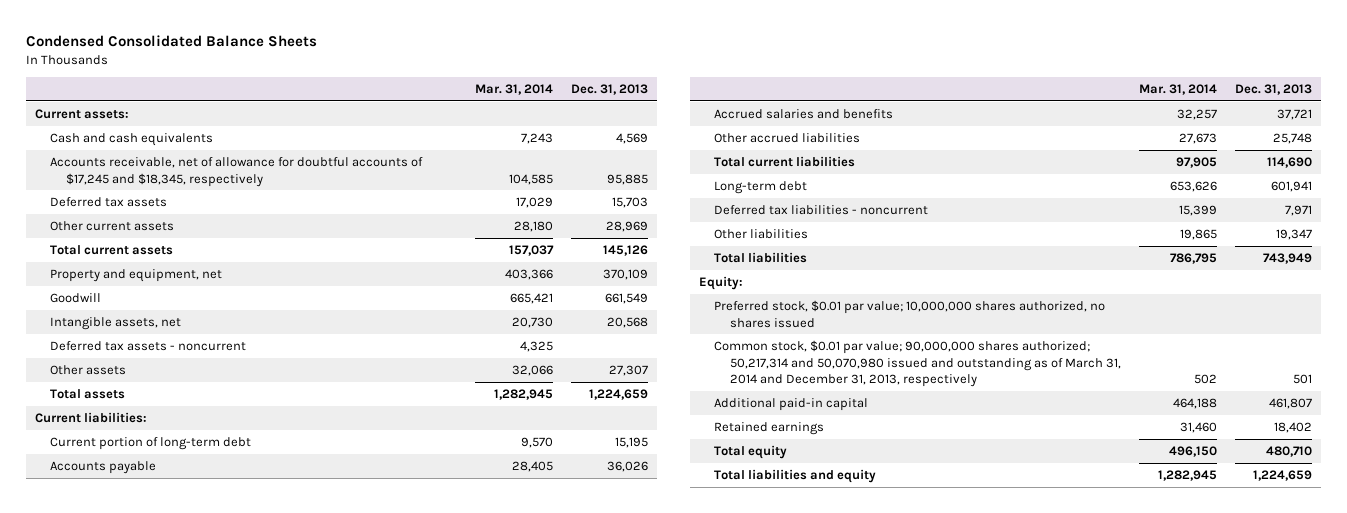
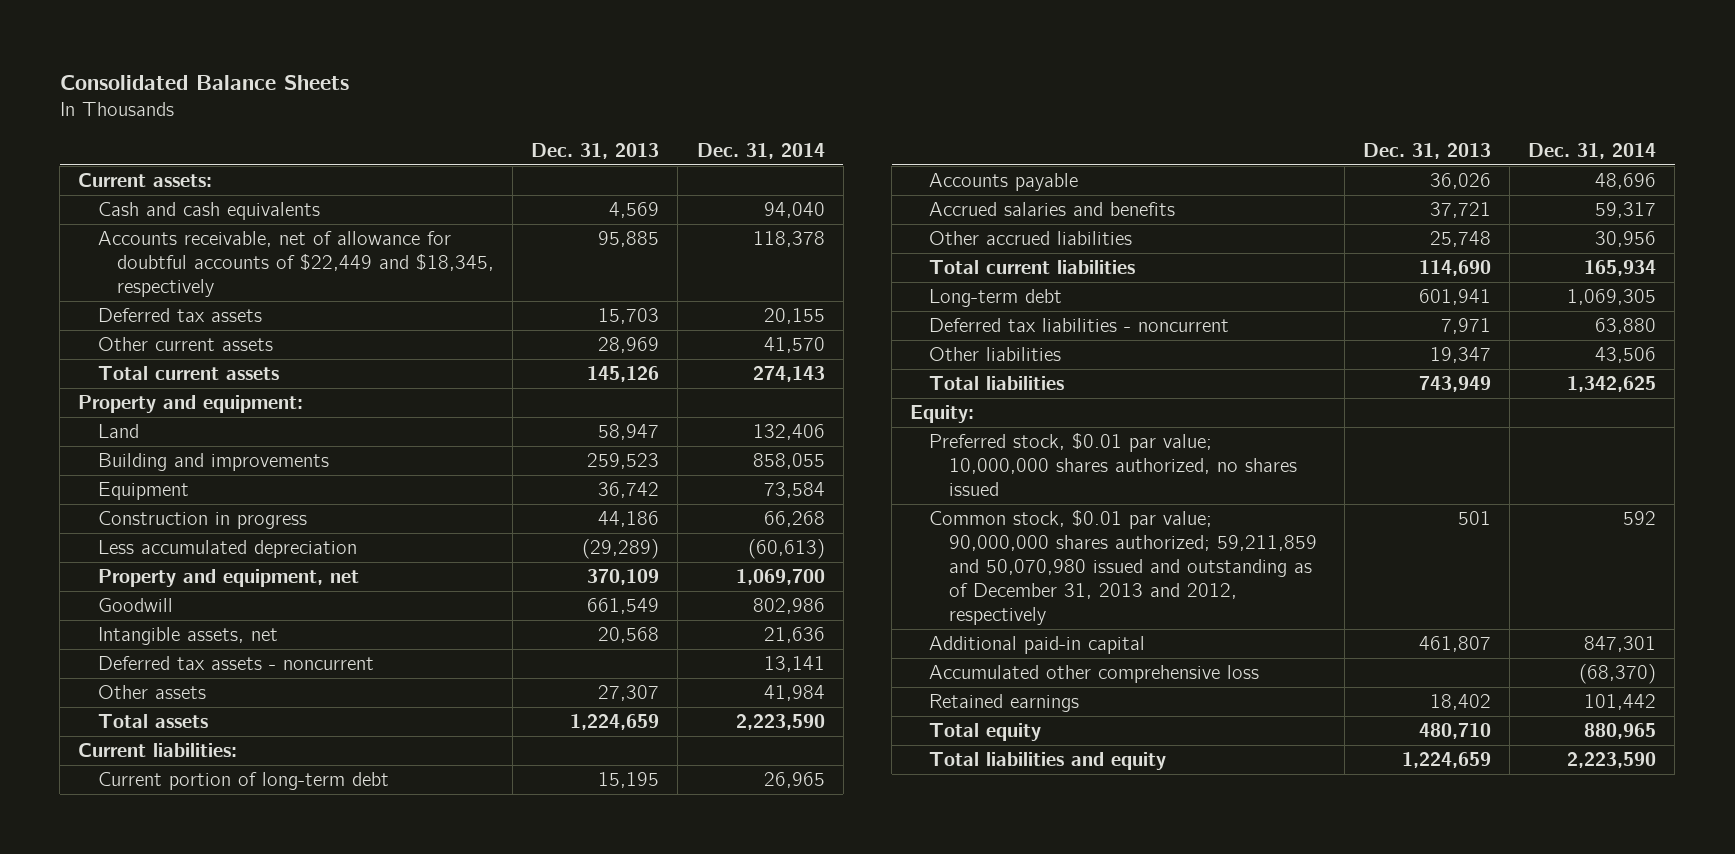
[26,35,318,48] Condensed Consolidated Balance Sheets -> [59,74,349,90] Consolidated Balance Sheets
[474,84,553,96] Mar. 31, 2014 -> none
none -> [696,142,825,159] Dec. 31, 2014
[50,157,424,187] Accounts receivable, net of allowance for doubtful accounts of $17,245 and $18,345, respectively -> [97,231,495,298] Accounts receivable, net of allowance for doubtful accounts of $22,449 and $18,345, respectively
none -> [78,395,304,414] Property and equipment:
none -> [97,424,139,439] Land
none -> [97,453,329,472] Building and improvements
none -> [97,482,189,501] Equipment
none -> [97,511,307,530] Construction in progress
none -> [97,540,357,559] Less accumulated depreciation
[714,340,1121,388] Common stock, $0.01 par value; 90,000,000 shares authorized; 50,217,314 and 50,070,980 issued and outstanding as of March 31, 2014 and December 31, 2013, respectively -> [929,510,1317,626] Common stock, $0.01 par value; 90,000,000 shares authorized; 59,211,859 and 50,070,980 issued and outstanding as of December 31, 2013 and 2012, respectively
none -> [929,665,1260,684] Accumulated other comprehensive loss

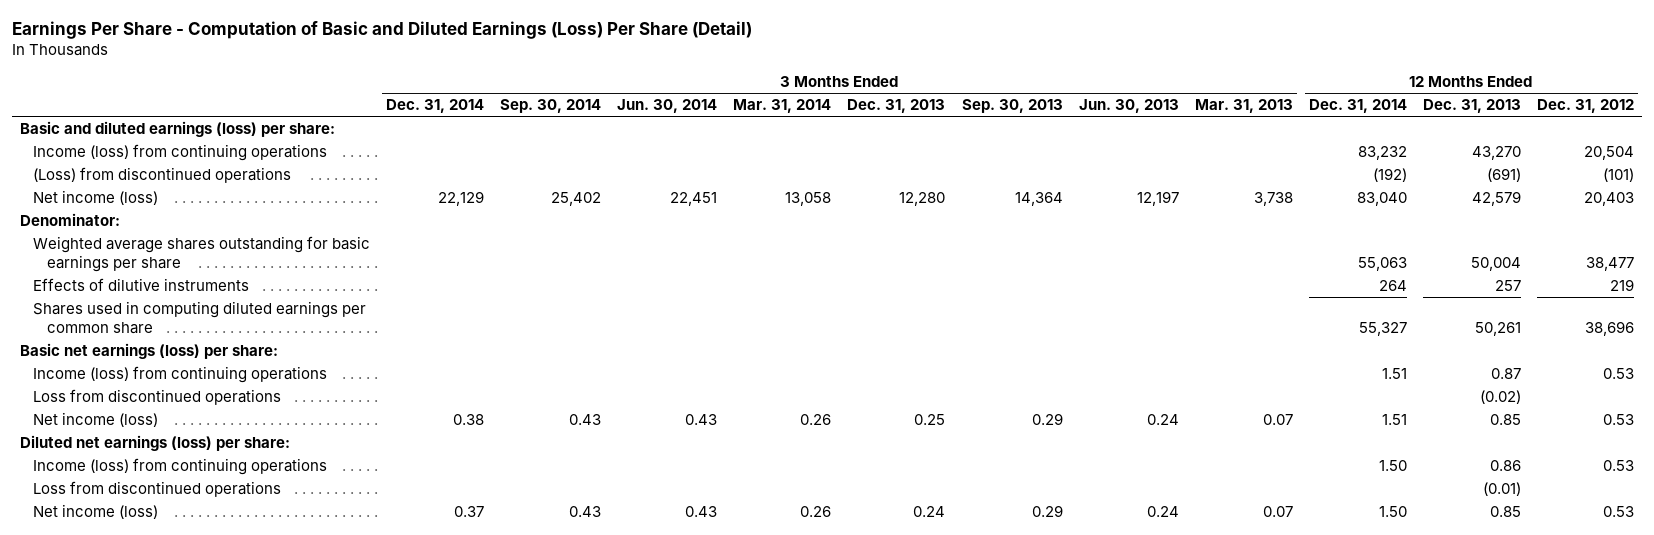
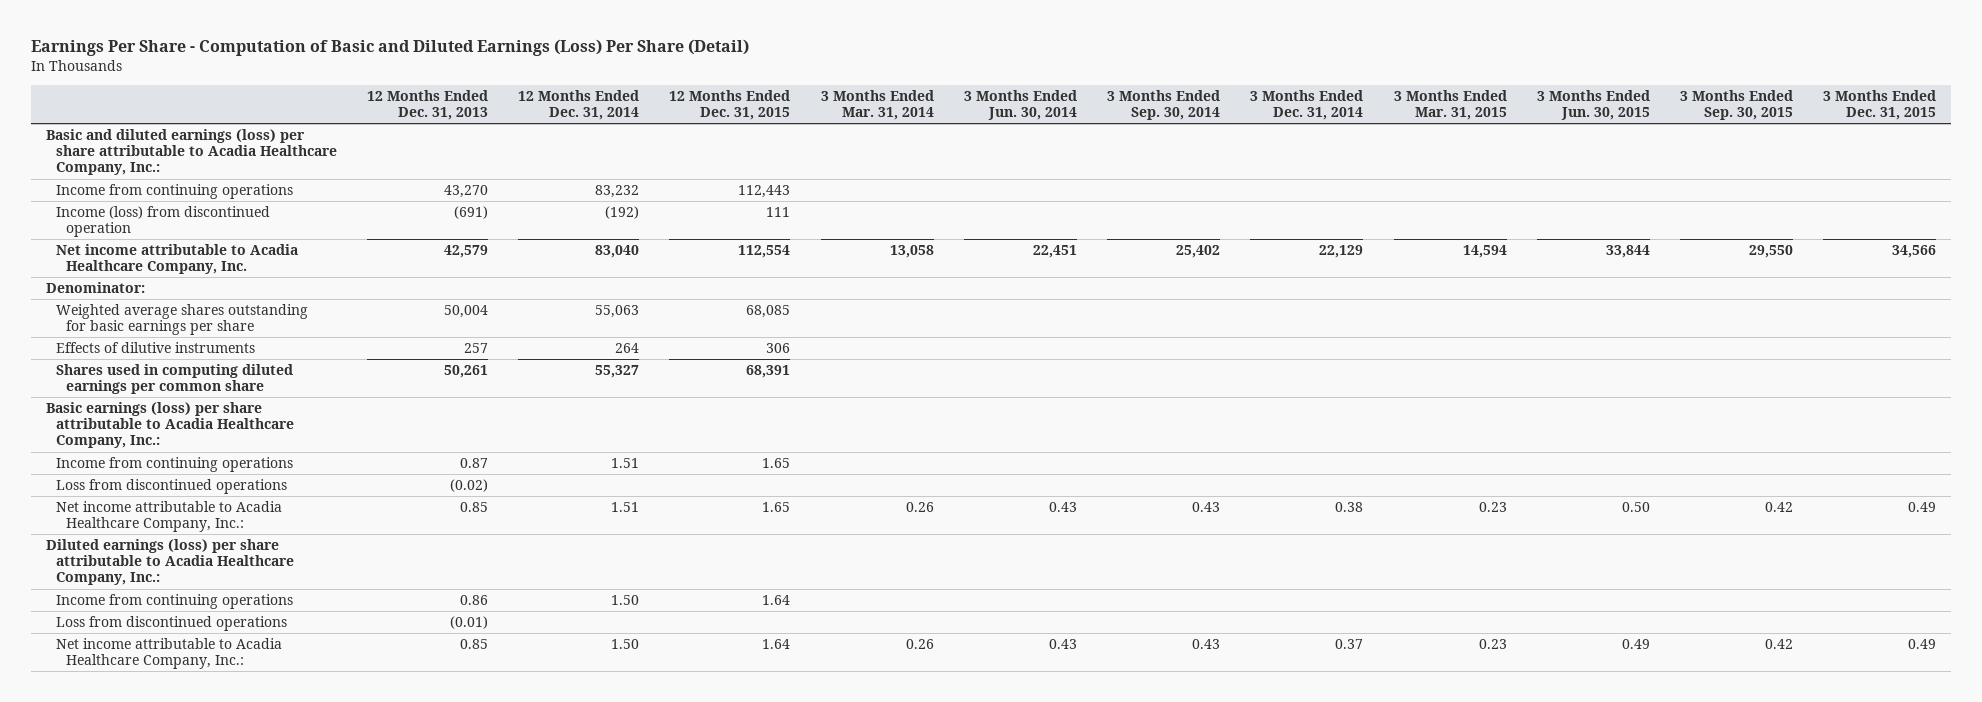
[847,99,946,114] Dec. 31, 2013 -> none
[961,99,1063,114] Sep. 30, 2013 -> none
[1078,99,1179,114] Jun. 30, 2013 -> none
[1194,99,1293,114] Mar. 31, 2013 -> none
[1536,99,1634,114] Dec. 31, 2012 -> none
none -> [669,90,791,121] 12 Months Ended Dec. 31, 2015
none -> [1393,90,1507,121] 3 Months Ended Mar. 31, 2015
none -> [1536,90,1650,121] 3 Months Ended Jun. 30, 2015
none -> [1680,90,1794,121] 3 Months Ended Sep. 30, 2015
none -> [1823,90,1937,121] 3 Months Ended Dec. 31, 2015
[20,120,336,137] Basic and diluted earnings (loss) per share: -> [46,129,337,176] Basic and diluted earnings (loss) per share attributable to Acadia Healthcare Company, Inc.:
[33,143,328,161] Income (loss) from continuing operations -> [55,184,293,200] Income from continuing operations
[33,166,292,183] (Loss) from discontinued operations -> [55,206,270,238] Income (loss) from discontinued operation
[33,189,159,205] Net income (loss) -> [55,244,298,275] Net income attributable to Acadia Healthcare Company, Inc.
[20,342,279,359] Basic net earnings (loss) per share: -> [46,402,294,449] Basic earnings (loss) per share attributable to Acadia Healthcare Company, Inc.:
[33,365,328,383] Income (loss) from continuing operations -> [55,457,293,473] Income from continuing operations
[33,411,159,427] Net income (loss) -> [55,501,282,533] Net income attributable to Acadia Healthcare Company, Inc.:
[20,434,291,451] Diluted net earnings (loss) per share: -> [46,539,294,586] Diluted earnings (loss) per share attributable to Acadia Healthcare Company, Inc.:
[33,457,328,475] Income (loss) from continuing operations -> [55,594,293,610] Income from continuing operations
[33,503,159,519] Net income (loss) -> [55,638,282,670] Net income attributable to Acadia Healthcare Company, Inc.:

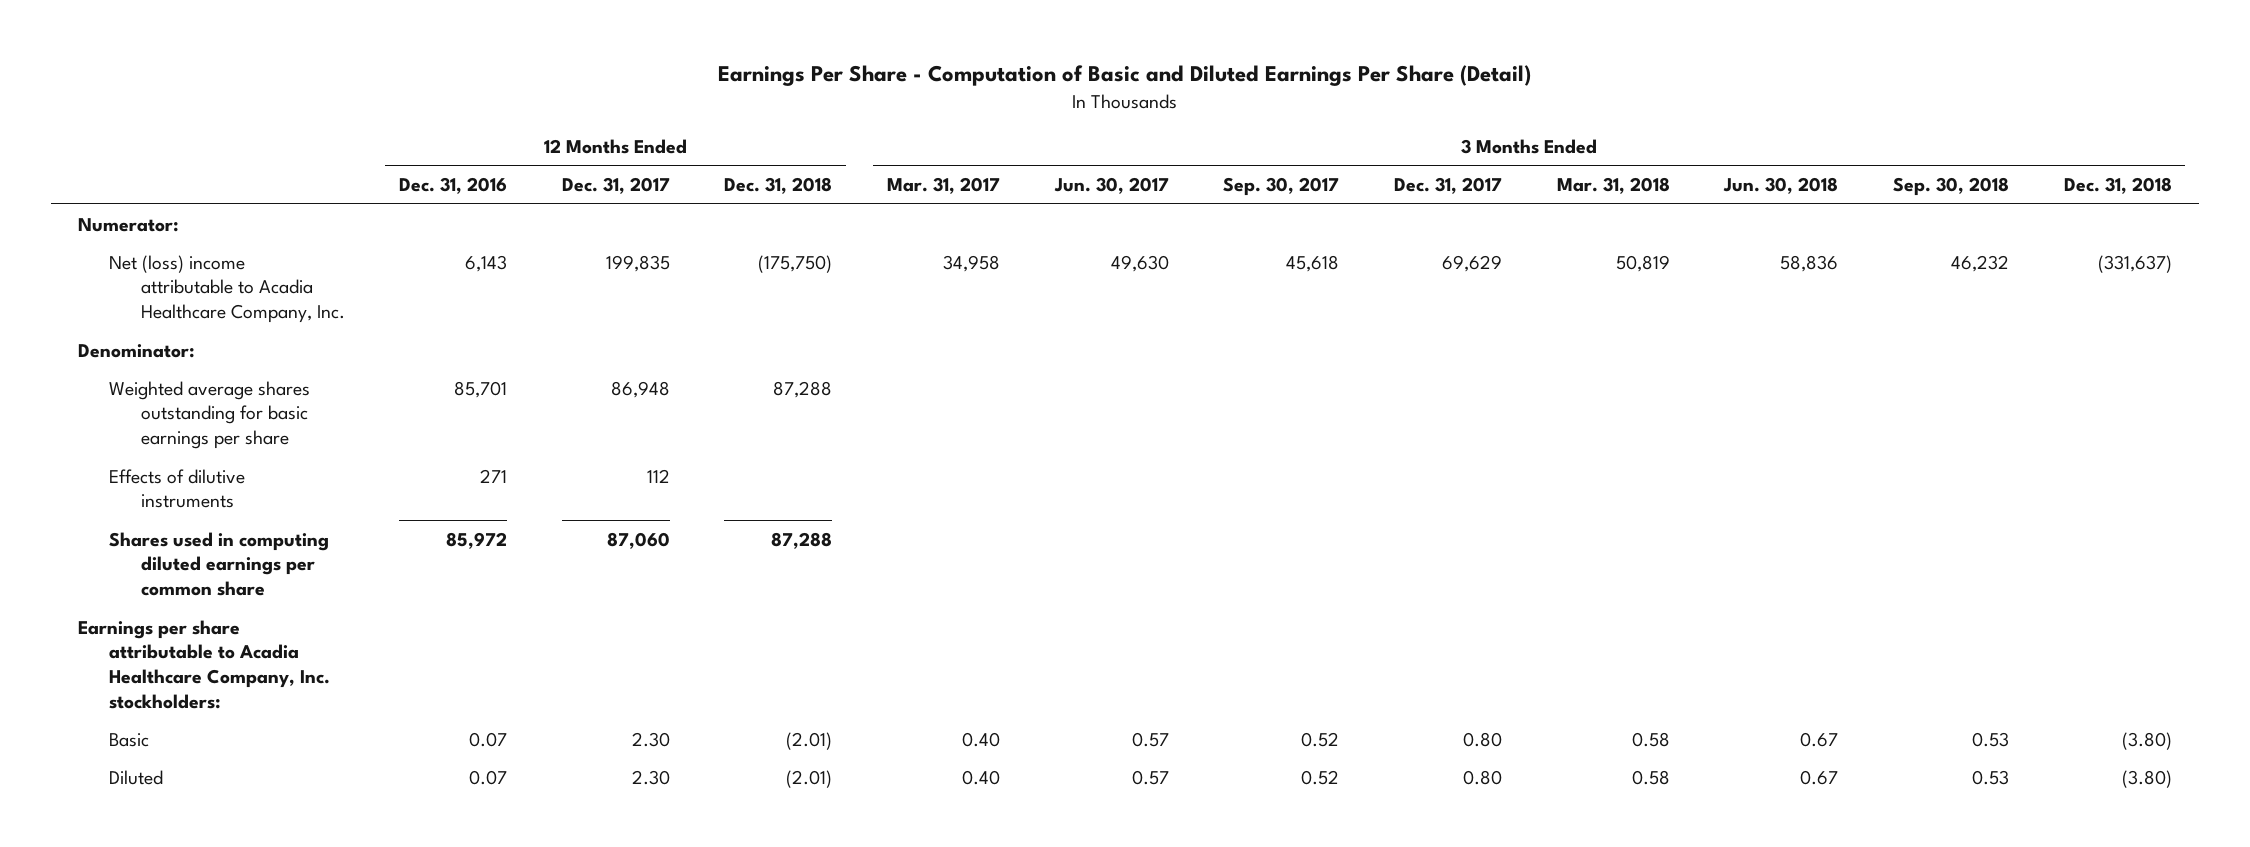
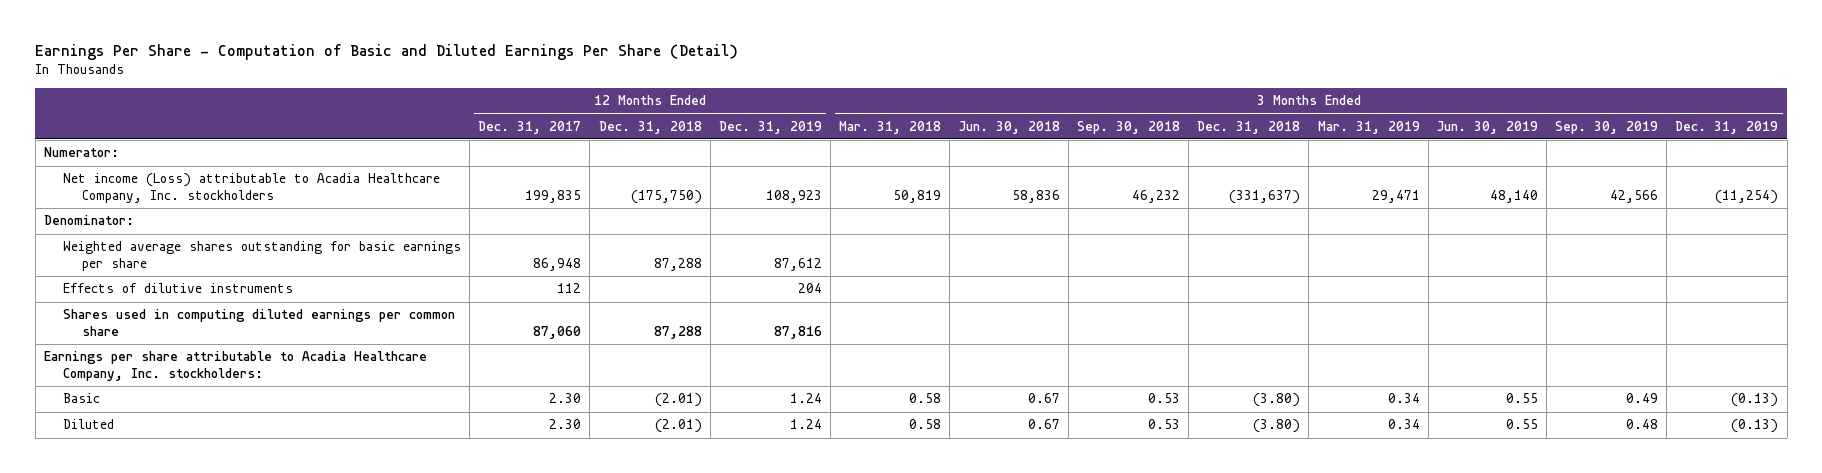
[399,176,508,194] Dec. 31, 2016 -> none
[887,176,1001,194] Mar. 31, 2017 -> none
[1053,176,1169,194] Jun. 30, 2017 -> none
[1223,176,1340,196] Sep. 30, 2017 -> none
[1394,176,1503,194] Dec. 31, 2017 -> none
none -> [718,120,822,134] Dec. 31, 2019
none -> [1317,120,1420,134] Mar. 31, 2019
none -> [1436,120,1538,134] Jun. 30, 2019
none -> [1555,120,1659,134] Sep. 30, 2019
none -> [1675,120,1779,134] Dec. 31, 2019
[109,254,345,324] Net (loss) income attributable to Acadia Healthcare Company, Inc. -> [63,173,441,203] Net income (Loss) attributable to Acadia Healthcare Company, Inc. stockholders

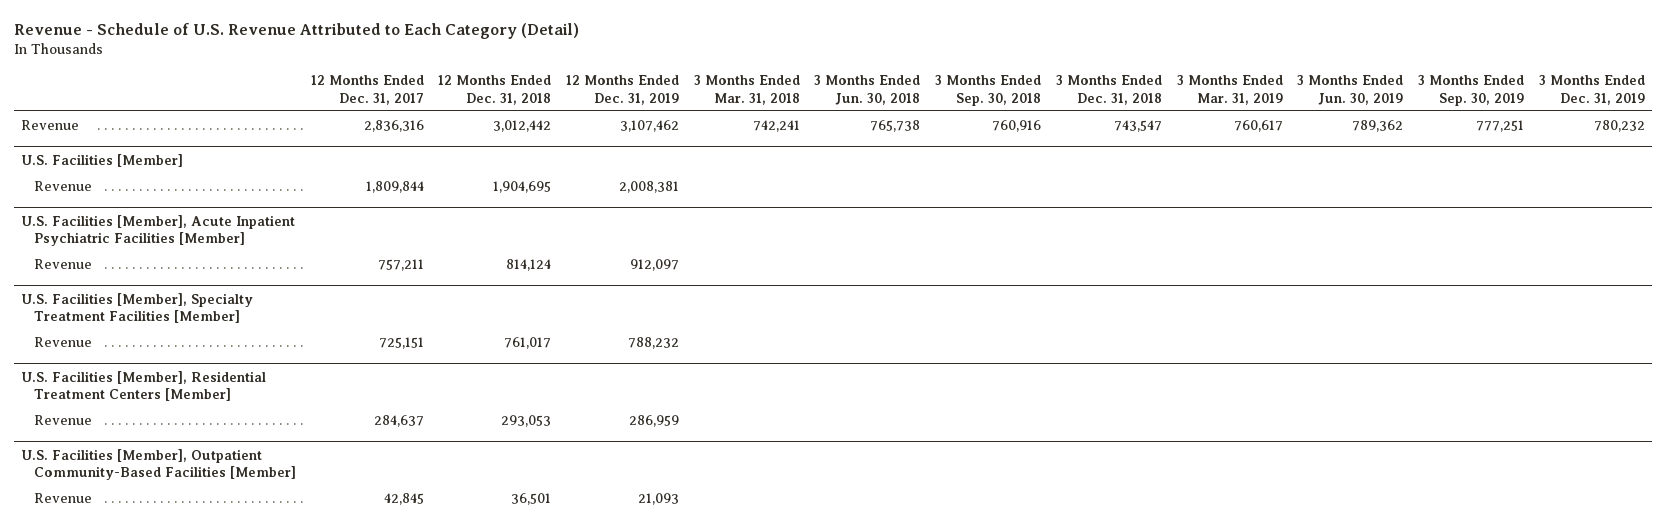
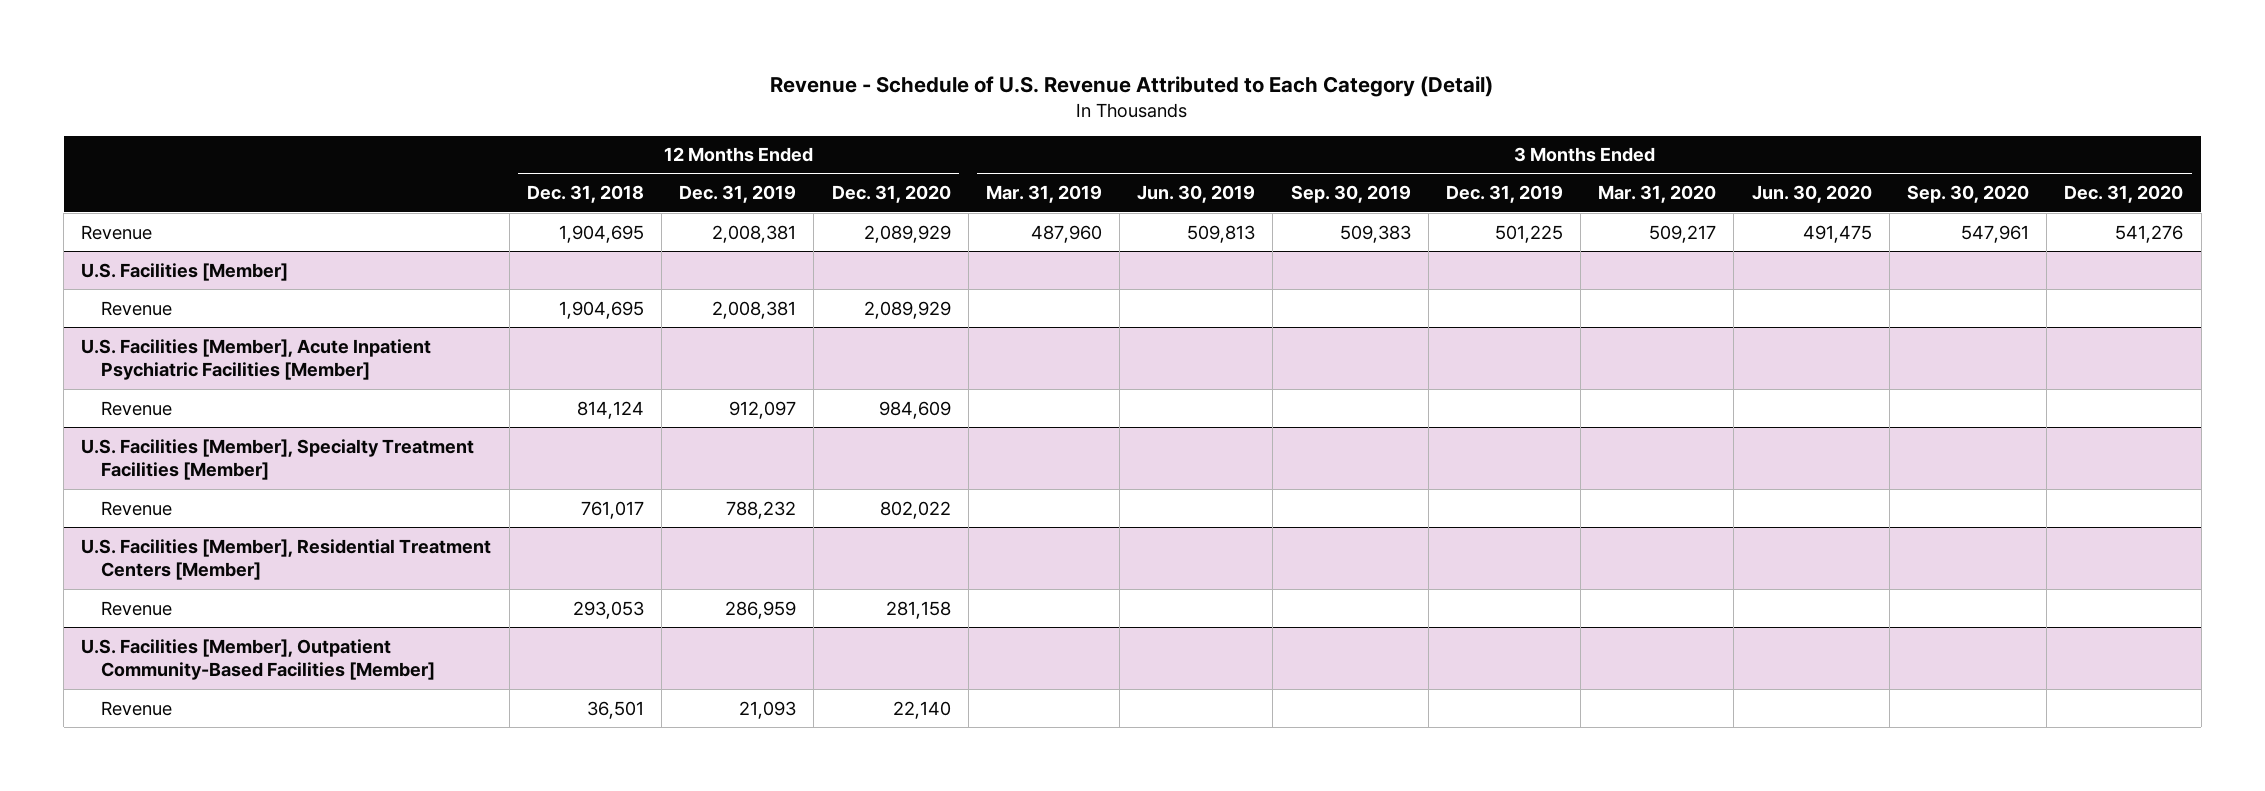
[310,75,424,105] 12 Months Ended Dec. 31, 2017 -> none
[693,75,800,105] 3 Months Ended Mar. 31, 2018 -> none
[814,75,921,105] 3 Months Ended Jun. 30, 2018 -> none
[935,75,1042,106] 3 Months Ended Sep. 30, 2018 -> none
[1055,75,1162,105] 3 Months Ended Dec. 31, 2018 -> none
none -> [831,185,951,204] Dec. 31, 2020
none -> [1598,185,1717,204] Mar. 31, 2020
none -> [1751,185,1872,204] Jun. 30, 2020
none -> [1907,185,2030,204] Sep. 30, 2020
none -> [2064,185,2184,204] Dec. 31, 2020
[493,119,552,132] 3,012,442 -> [558,224,644,243] 1,904,695
[620,119,680,132] 3,107,462 -> [712,224,797,243] 2,008,381
[1233,119,1283,132] 760,617 -> [1030,224,1102,243] 487,960
[1352,119,1404,132] 789,362 -> [1187,224,1256,243] 509,813
[1476,119,1525,132] 777,251 -> [1339,224,1411,243] 509,383
[1593,119,1645,132] 780,232 -> [1494,224,1563,243] 501,225

